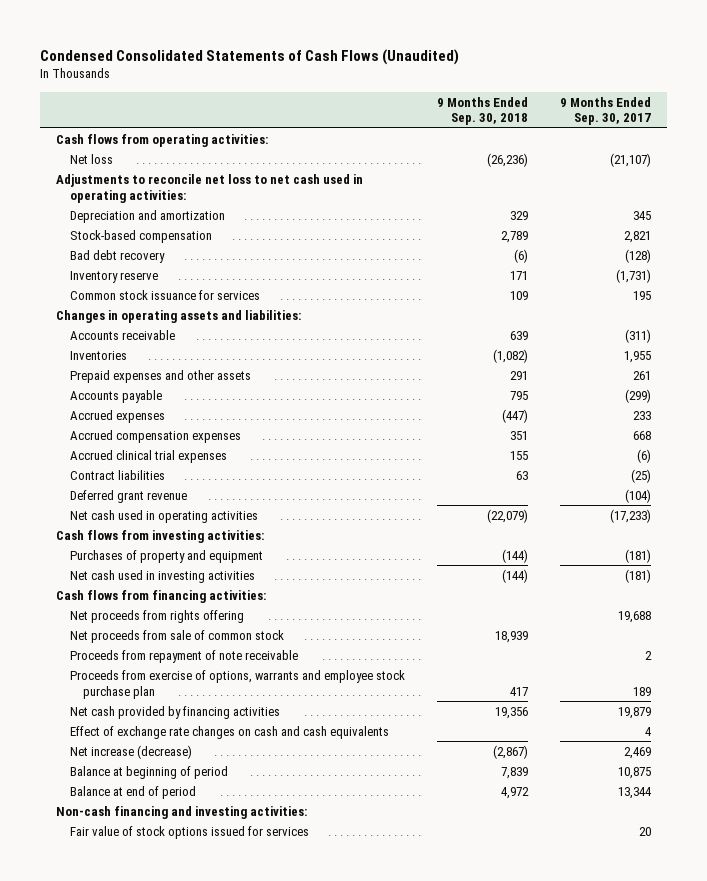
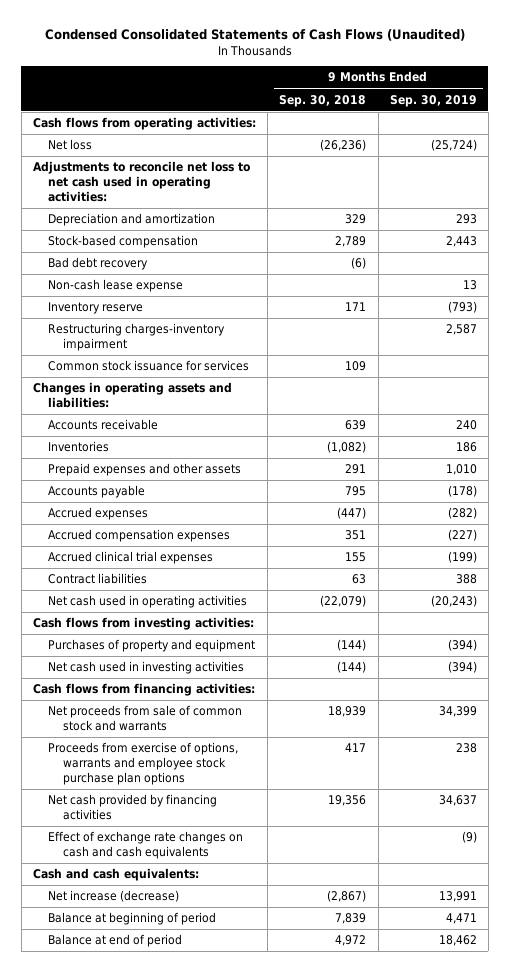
[560,96,652,126] 9 Months Ended Sep. 30, 2017 -> none
none -> [389,94,477,107] Sep. 30, 2019
none -> [47,279,183,293] Non-cash lease expense
none -> [47,323,225,352] Restructuring charges-inventory impairment
[69,489,187,503] Deferred grant revenue -> none
[69,609,244,623] Net proceeds from rights offering -> none
[69,649,298,663] Proceeds from repayment of note receivable -> none
[69,629,284,643] Net proceeds from sale of common stock -> [47,705,242,732] Net proceeds from sale of common stock and warrants
[69,669,405,699] Proceeds from exercise of options, warrants and employee stock purchase plan -> [47,742,238,785] Proceeds from exercise of options, warrants and employee stock purchase plan options
none -> [33,868,200,882] Cash and cash equivalents:
[56,805,308,819] Non-cash financing and investing activities: -> none
[69,825,309,839] Fair value of stock options issued for services -> none

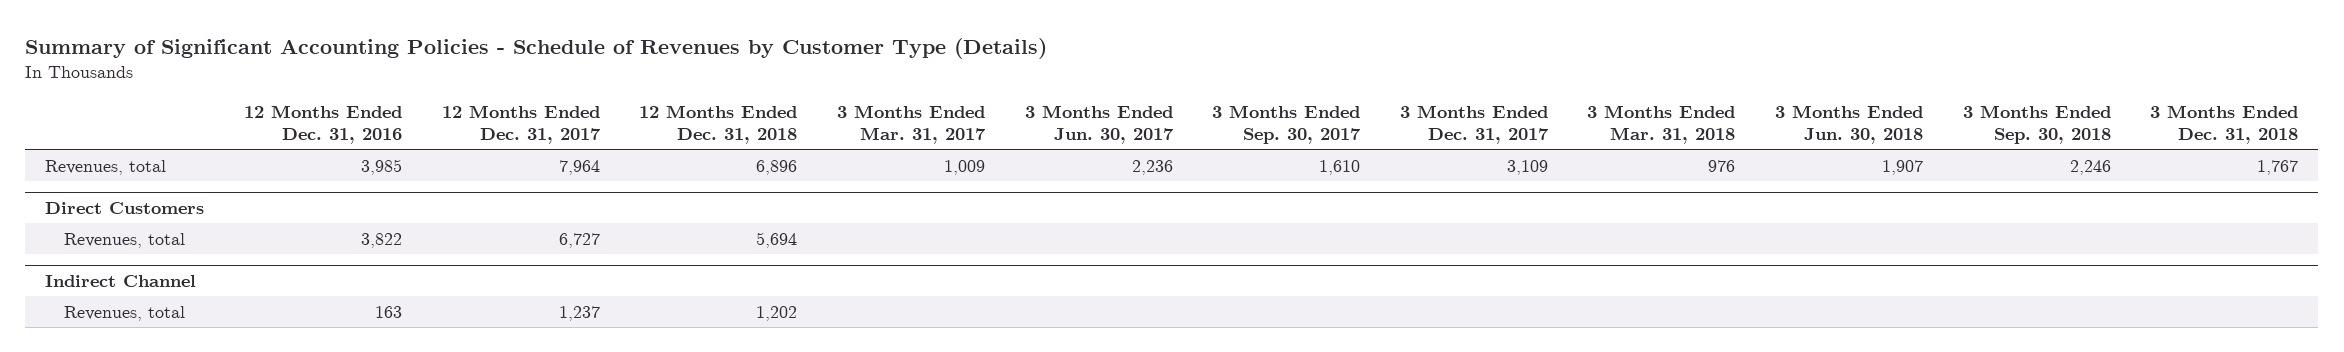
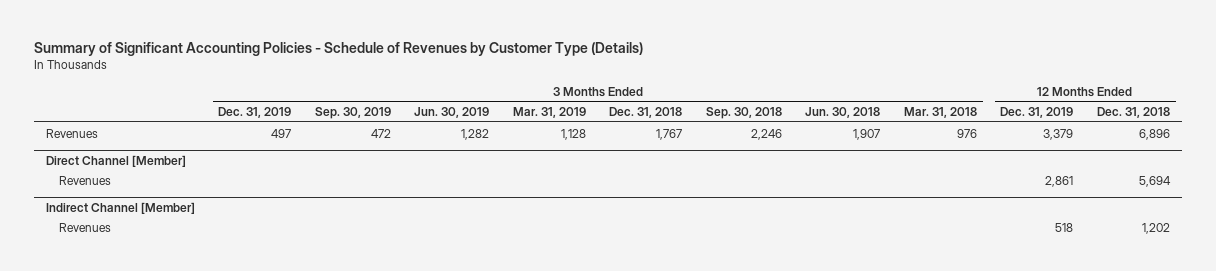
[243,104,402,145] 12 Months Ended Dec. 31, 2016 -> none
[441,104,601,145] 12 Months Ended Dec. 31, 2017 -> none
[836,104,986,145] 3 Months Ended Mar. 31, 2017 -> none
[1024,104,1174,145] 3 Months Ended Jun. 30, 2017 -> none
[1212,104,1362,145] 3 Months Ended Sep. 30, 2017 -> none
[1399,104,1549,145] 3 Months Ended Dec. 31, 2017 -> none
none -> [218,107,292,119] Dec. 31, 2019
none -> [314,107,391,120] Sep. 30, 2019
none -> [414,107,490,119] Jun. 30, 2019
none -> [512,107,586,119] Mar. 31, 2019
none -> [1000,107,1074,119] Dec. 31, 2019
[45,159,167,175] Revenues, total -> [45,128,98,138] Revenues
[45,201,205,214] Direct Customers -> [45,154,186,167] Direct Channel [Member]
[64,232,186,248] Revenues, total -> [59,175,112,185] Revenues
[45,274,197,287] Indirect Channel -> [45,201,195,214] Indirect Channel [Member]
[64,305,186,321] Revenues, total -> [59,222,112,232] Revenues

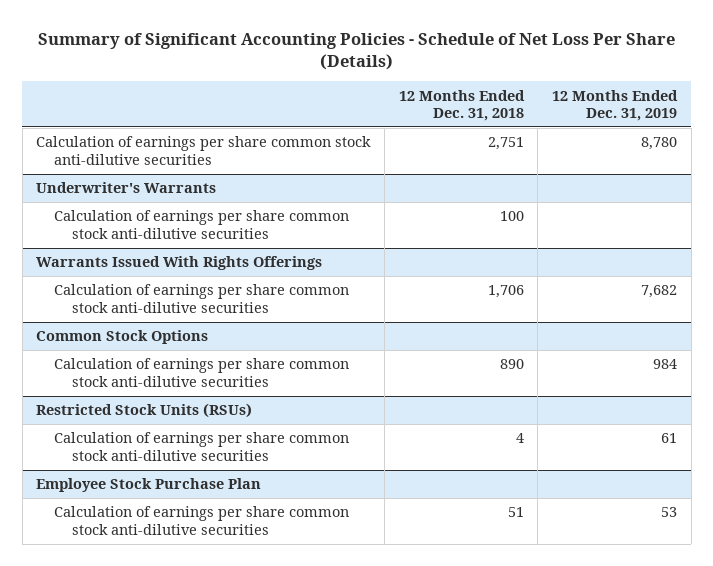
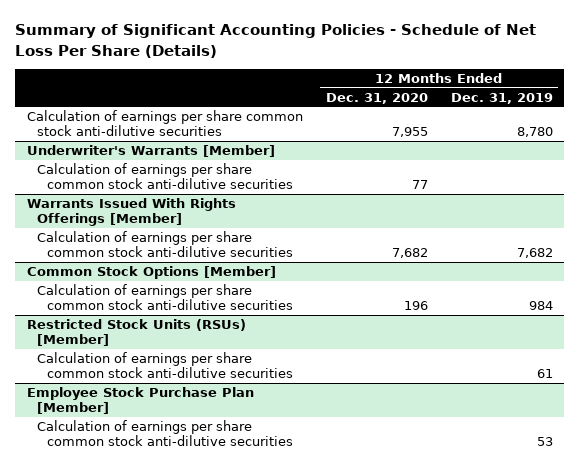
[398,89,525,122] 12 Months Ended Dec. 31, 2018 -> none
none -> [325,92,428,104] Dec. 31, 2020
[36,182,217,194] Underwriter's Warrants -> [26,145,275,158] Underwriter's Warrants [Member]
[36,256,323,271] Warrants Issued With Rights Offerings -> [26,198,236,227] Warrants Issued With Rights Offerings [Member]
[36,330,209,345] Common Stock Options -> [26,266,276,280] Common Stock Options [Member]
[36,403,253,419] Restricted Stock Units (RSUs) -> [26,319,246,347] Restricted Stock Units (RSUs) [Member]
[36,478,262,493] Employee Stock Purchase Plan -> [26,387,254,415] Employee Stock Purchase Plan [Member]

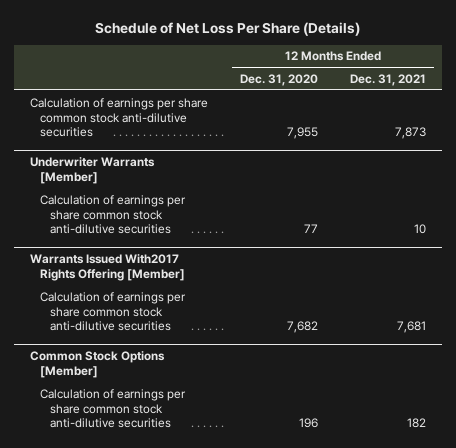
[15,24,537,58] Summary of Significant Accounting Policies - Schedule of Net Loss Per Share (Details) -> [95,21,361,36] Schedule of Net Loss Per Share (Details)
[450,92,553,104] Dec. 31, 2019 -> none
none -> [350,73,427,86] Dec. 31, 2021
[26,145,275,158] Underwriter's Warrants [Member] -> [30,157,156,184] Underwriter Warrants [Member]
[26,198,236,227] Warrants Issued With Rights Offerings [Member] -> [30,254,185,281] Warrants Issued With2017 Rights Offering [Member]
[26,319,246,347] Restricted Stock Units (RSUs) [Member] -> none
[36,352,294,379] Calculation of earnings per share common stock anti-dilutive securities -> none
[26,387,254,415] Employee Stock Purchase Plan [Member] -> none
[36,420,294,447] Calculation of earnings per share common stock anti-dilutive securities -> none

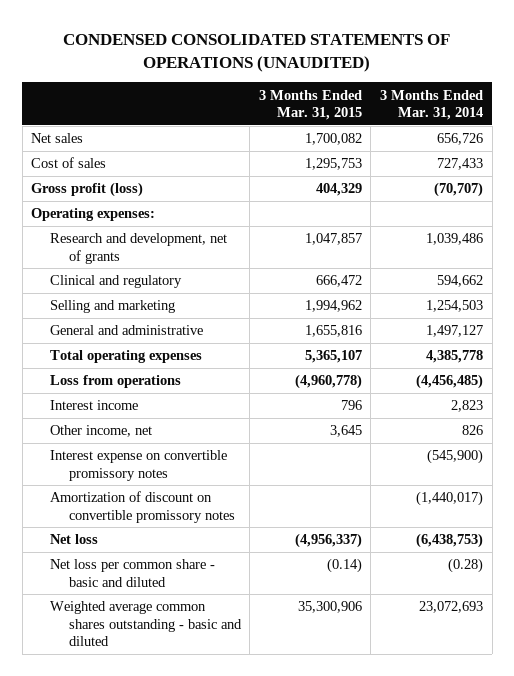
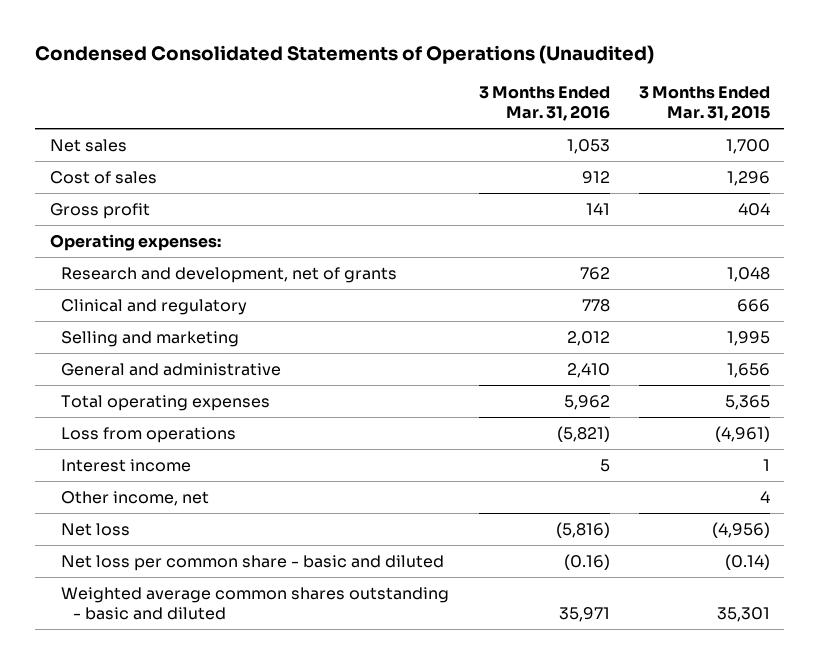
[63,33,451,72] CONDENSED CONSOLIDATED STATEMENTS OF OPERATIONS (UNAUDITED) -> [35,45,655,65] Condensed Consolidated Statements of Operations (Unaudited)
[380,89,484,120] 3 Months Ended Mar. 31, 2014 -> none
none -> [478,86,610,122] 3 Months Ended Mar. 31, 2016
[304,133,362,146] 1,700,082 -> [725,138,770,154] 1,700
[304,158,362,171] 1,295,753 -> [726,170,770,186] 1,296
[31,182,144,198] Gross profit (loss) -> [49,202,150,219] Gross profit
[315,183,362,197] 404,329 -> [737,202,770,216] 404
[49,450,227,481] Interest expense on convertible promissory notes -> none
[49,491,235,523] Amortization of discount on convertible promissory notes -> none
[304,233,362,246] 1,047,857 -> [726,266,770,282] 1,048
[315,275,362,288] 666,472 -> [736,298,770,312] 666
[304,300,362,313] 1,994,962 -> [726,330,770,346] 1,995
[304,325,362,338] 1,655,816 -> [726,362,770,378] 1,656
[304,350,362,364] 5,365,107 -> [724,394,770,410] 5,365
[294,374,362,390] (4,960,778) -> [714,425,770,442] (4,961)
[340,400,362,411] 796 -> [762,458,770,471] 1
[329,425,362,438] 3,645 -> [759,490,770,503] 4
[294,533,362,549] (4,956,337) -> [711,521,770,538] (4,956)
[297,601,362,614] 35,300,906 -> [716,606,770,622] 35,301

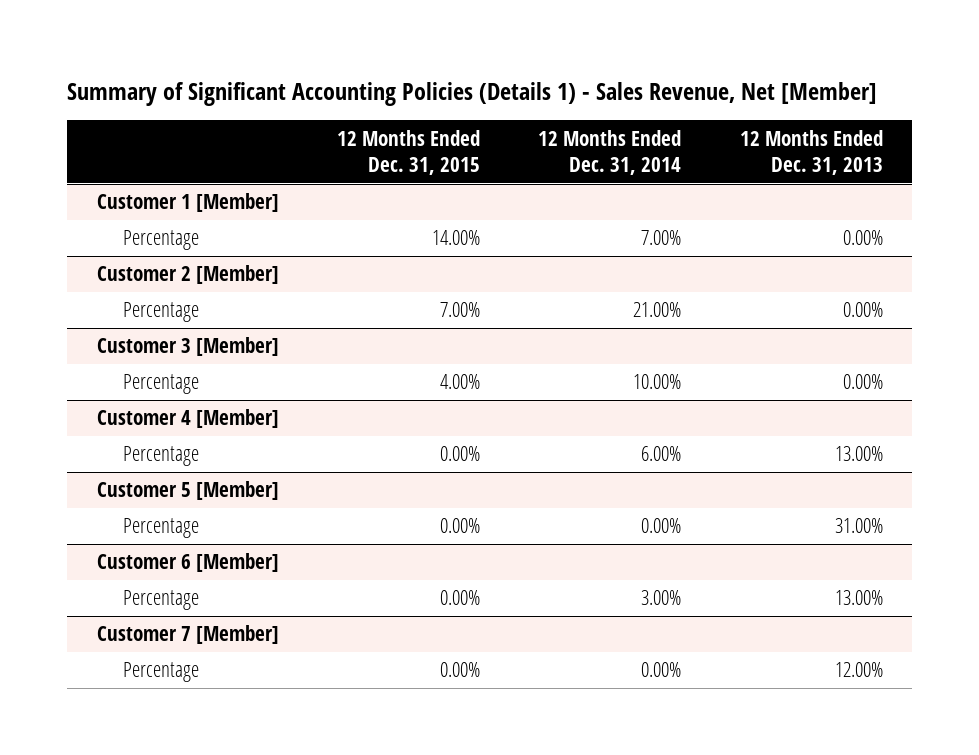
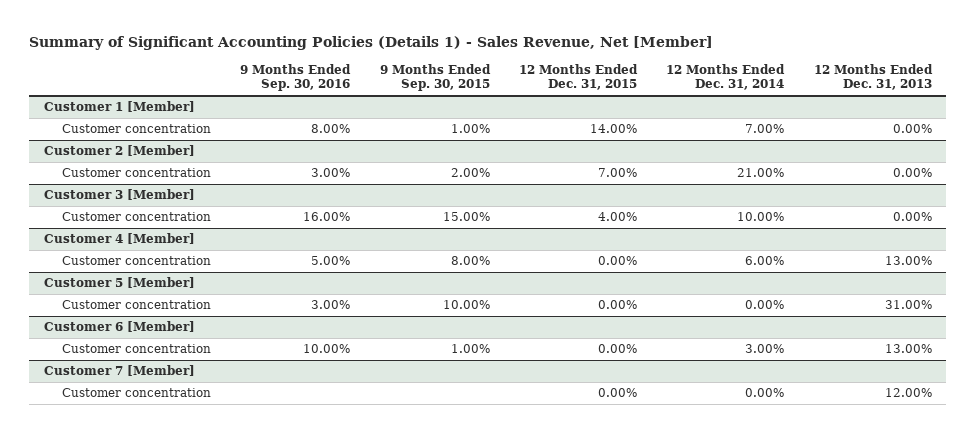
none -> [240,64,352,92] 9 Months Ended Sep. 30, 2016
none -> [379,64,491,92] 9 Months Ended Sep. 30, 2015
[123,230,200,251] Percentage -> [61,124,211,134] Customer concentration
[123,302,200,323] Percentage -> [61,168,211,178] Customer concentration
[123,374,200,395] Percentage -> [61,212,211,222] Customer concentration
[123,446,200,467] Percentage -> [61,256,211,266] Customer concentration
[123,518,200,539] Percentage -> [61,300,211,310] Customer concentration
[123,590,200,611] Percentage -> [61,344,211,354] Customer concentration
[123,662,200,683] Percentage -> [61,388,211,398] Customer concentration

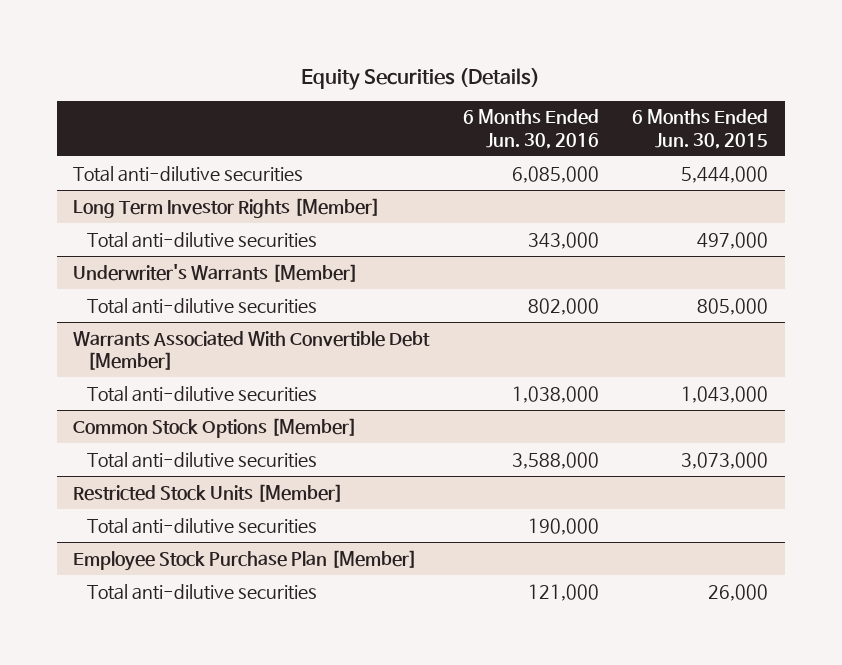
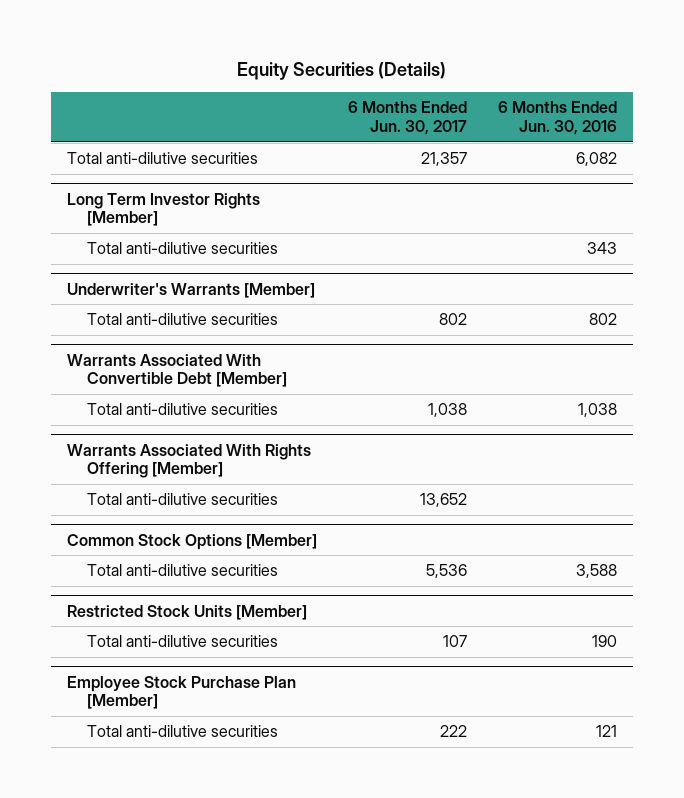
[632,109,769,149] 6 Months Ended Jun. 30, 2015 -> none
none -> [348,101,468,135] 6 Months Ended Jun. 30, 2017
[511,165,599,183] 6,085,000 -> [576,152,618,167] 6,082
[527,231,599,249] 343,000 -> [587,242,618,255] 343
[527,297,599,315] 802,000 -> [589,313,618,326] 802
[511,385,599,403] 1,038,000 -> [578,403,618,418] 1,038
none -> [66,443,311,479] Warrants Associated With Rights Offering [Member]
none -> [87,493,279,506] Total anti-dilutive securities
[511,451,599,469] 3,588,000 -> [576,564,618,579] 3,588
[527,517,599,535] 190,000 -> [592,635,618,648] 190
[527,583,599,601] 121,000 -> [596,725,618,738] 121

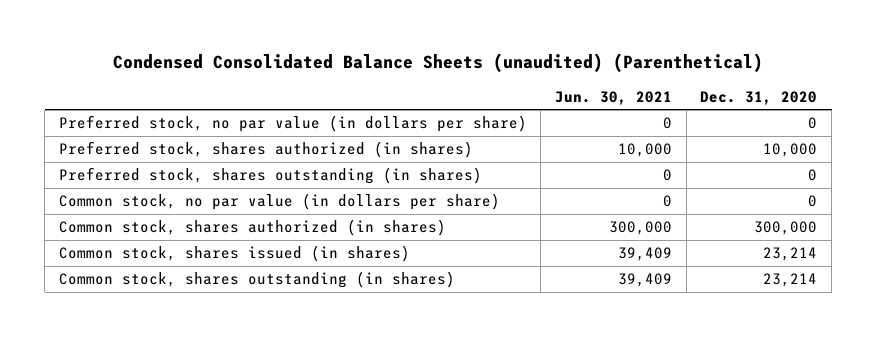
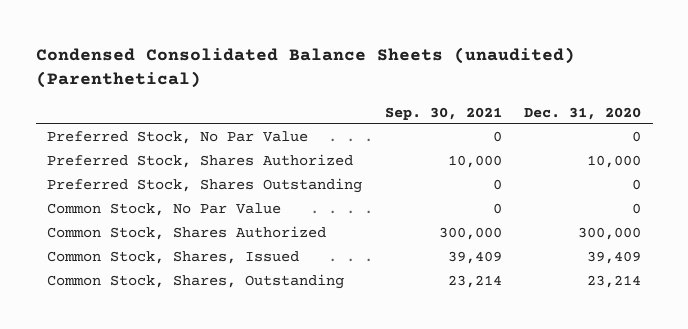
[555,90,673,105] Jun. 30, 2021 -> none
none -> [384,106,502,120] Sep. 30, 2021
[58,115,527,133] Preferred stock, no par value (in dollars per share) -> [46,131,308,145] Preferred Stock, No Par Value
[58,141,473,159] Preferred stock, shares authorized (in shares) -> [46,154,353,169] Preferred Stock, Shares Authorized
[58,167,482,185] Preferred stock, shares outstanding (in shares) -> [46,178,362,194] Preferred Stock, Shares Outstanding
[58,193,500,211] Common stock, no par value (in dollars per share) -> [46,203,281,217] Common Stock, No Par Value
[58,219,446,237] Common stock, shares authorized (in shares) -> [46,226,326,241] Common Stock, Shares Authorized
[58,245,410,263] Common stock, shares issued (in shares) -> [46,251,299,265] Common Stock, Shares, Issued
[763,247,818,262] 23,214 -> [587,251,642,265] 39,409
[58,271,455,289] Common stock, shares outstanding (in shares) -> [46,274,344,290] Common Stock, Shares, Outstanding

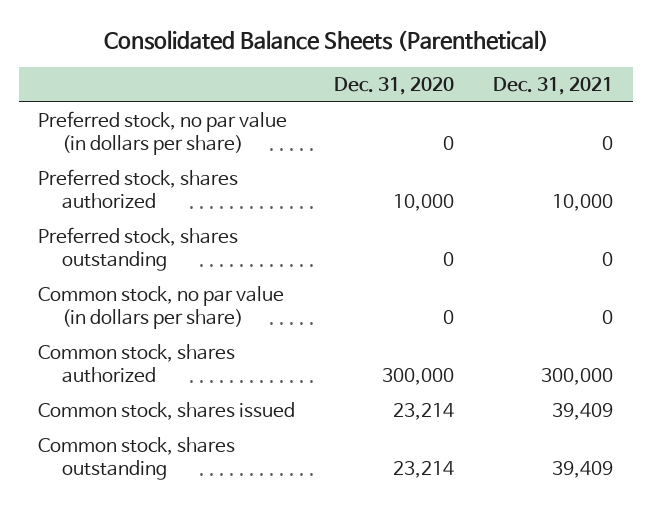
[35,46,575,89] Condensed Consolidated Balance Sheets (unaudited) (Parenthetical) -> [103,29,549,51] Consolidated Balance Sheets (Parenthetical)
[384,106,502,120] Sep. 30, 2021 -> none
none -> [493,76,614,95] Dec. 31, 2021
[46,131,308,145] Preferred Stock, No Par Value -> [38,111,288,156] Preferred stock, no par value (in dollars per share)
[46,154,353,169] Preferred Stock, Shares Authorized -> [38,169,239,210] Preferred stock, shares authorized
[46,178,362,194] Preferred Stock, Shares Outstanding -> [38,227,239,272] Preferred stock, shares outstanding
[46,203,281,217] Common Stock, No Par Value -> [38,286,285,330] Common stock, no par value (in dollars per share)
[46,226,326,241] Common Stock, Shares Authorized -> [38,344,236,384] Common stock, shares authorized
[46,251,299,265] Common Stock, Shares, Issued -> [38,402,296,421] Common stock, shares issued
[587,251,642,265] 39,409 -> [393,403,455,421] 23,214
[46,274,344,290] Common Stock, Shares, Outstanding -> [38,437,236,481] Common stock, shares outstanding

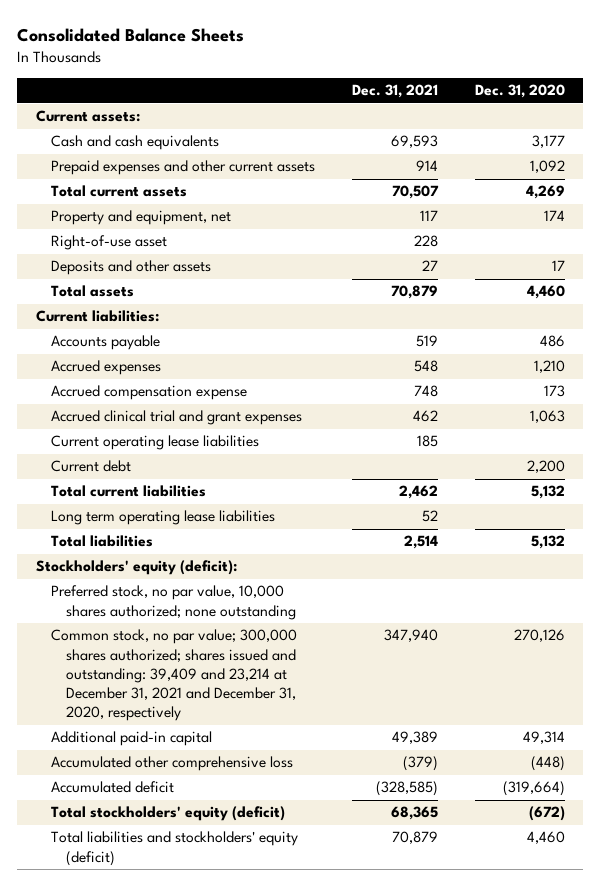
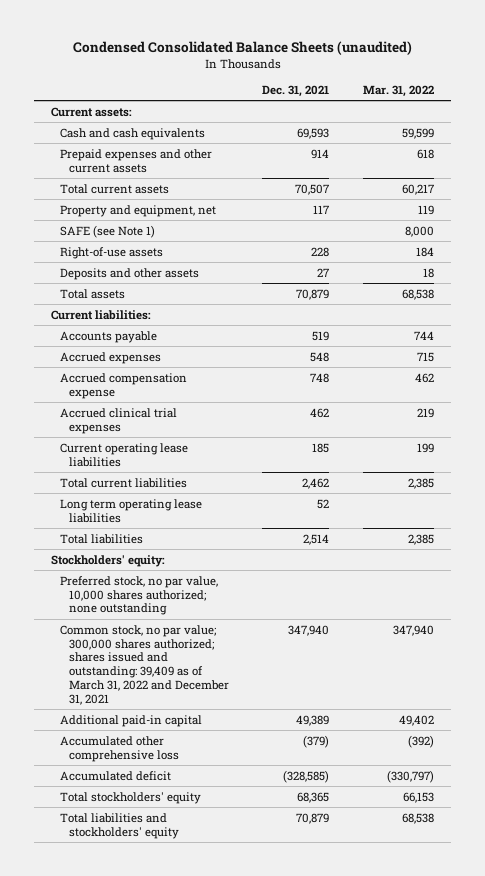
[17,28,245,43] Consolidated Balance Sheets -> [72,40,412,55] Condensed Consolidated Balance Sheets (unaudited)
[474,84,565,99] Dec. 31, 2020 -> none
none -> [363,84,435,97] Mar. 31, 2022
none -> [59,224,155,238] SAFE (see Note 1)
[50,235,167,251] Right-of-use asset -> [59,246,163,259] Right-of-use assets
[50,410,302,426] Accrued clinical trial and grant expenses -> [59,407,177,434] Accrued clinical trial expenses
[50,460,131,473] Current debt -> none
[35,560,237,576] Stockholders' equity (deficit): -> [50,554,165,567] Stockholders' equity:
[50,629,297,722] Common stock, no par value; 300,000 shares authorized; shares issued and outstanding: 39,409 and 23,214 at December 31, 2021 and December 31, 2020, respectively -> [59,624,229,705] Common stock, no par value; 300,000 shares authorized; shares issued and outstanding: 39,409 as of March 31, 2022 and December 31, 2021
[50,806,285,822] Total stockholders' equity (deficit) -> [59,791,201,804] Total stockholders' equity
[50,831,298,866] Total liabilities and stockholders' equity (deficit) -> [59,812,179,839] Total liabilities and stockholders' equity

